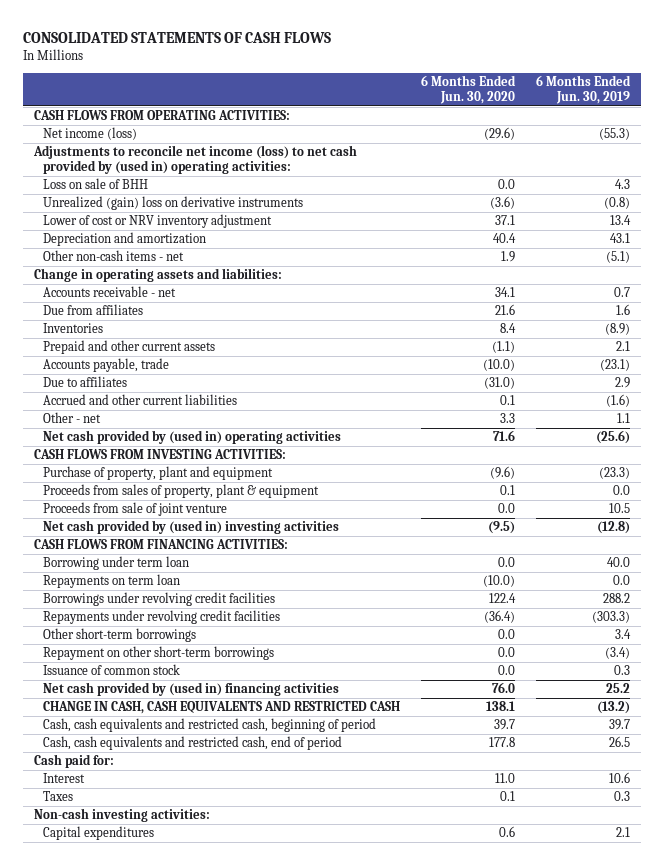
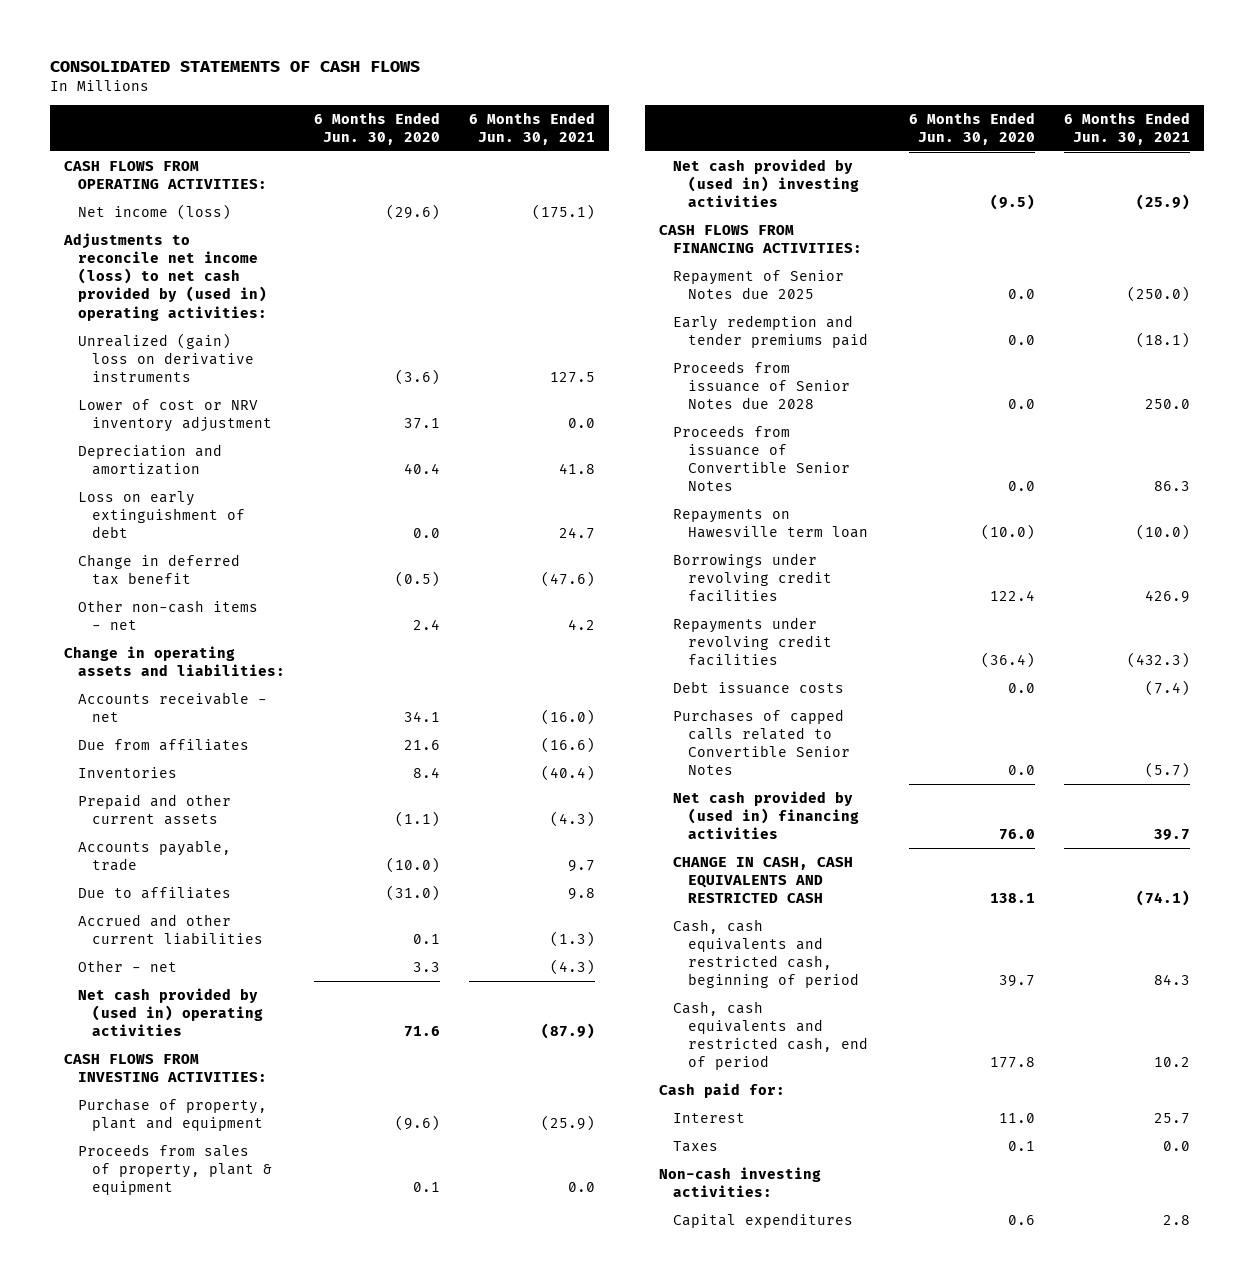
[536,75,632,104] 6 Months Ended Jun. 30, 2019 -> none
none -> [468,111,595,145] 6 Months Ended Jun. 30, 2021
[43,178,149,190] Loss on sale of BHH -> none
none -> [78,490,246,539] Loss on early extinguishment of debt
none -> [78,553,241,585] Change in deferred tax benefit
[501,251,516,263] 1.9 -> [412,618,440,630] 2.4
[43,502,228,517] Proceeds from sale of joint venture -> none
[43,556,190,571] Borrowing under term loan -> none
none -> [673,269,845,299] Repayment of Senior Notes due 2025
none -> [673,314,868,348] Early redemption and tender premiums paid
none -> [673,360,850,410] Proceeds from issuance of Senior Notes due 2028
none -> [673,424,850,492] Proceeds from issuance of Convertible Senior Notes
[43,574,181,589] Repayments on term loan -> [673,508,868,538] Repayments on Hawesville term loan
[43,628,197,643] Other short-term borrowings -> none
[43,646,275,661] Repayment on other short-term borrowings -> none
[43,664,181,676] Issuance of common stock -> none
none -> [673,680,845,694] Debt issuance costs
none -> [673,708,850,776] Purchases of capped calls related to Convertible Senior Notes

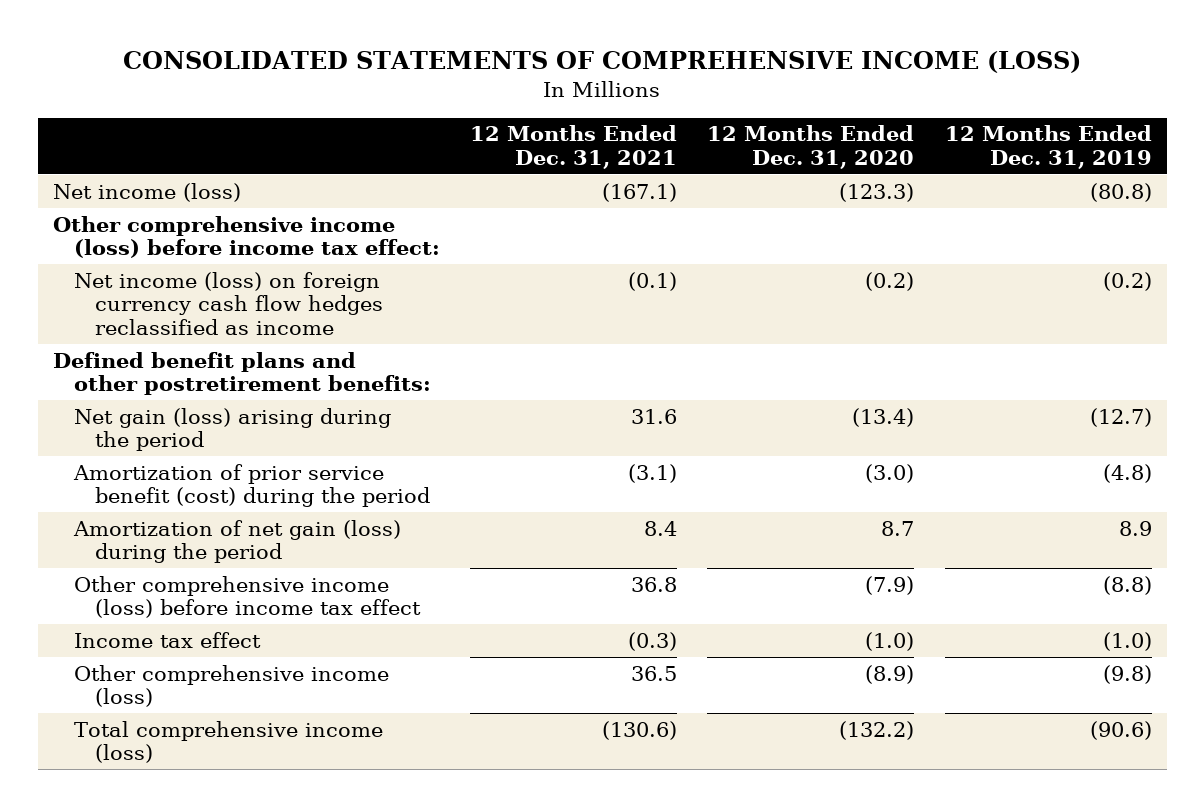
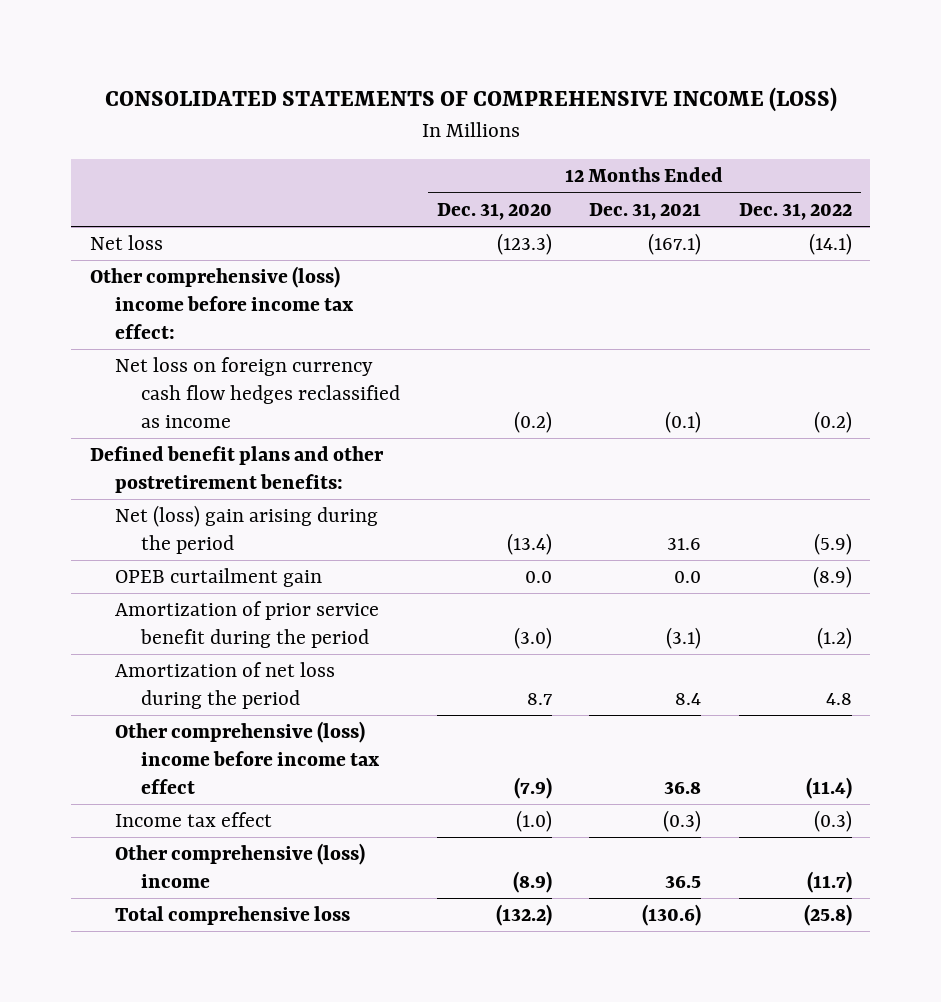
[944,125,1152,170] 12 Months Ended Dec. 31, 2019 -> none
none -> [738,202,852,220] Dec. 31, 2022
[52,182,241,202] Net income (loss) -> [89,235,163,251] Net loss
[52,215,440,259] Other comprehensive income (loss) before income tax effect: -> [89,266,355,340] Other comprehensive (loss) income before income tax effect:
[73,271,384,336] Net income (loss) on foreign currency cash flow hedges reclassified as income -> [115,357,400,429] Net loss on foreign currency cash flow hedges reclassified as income
[73,407,391,452] Net gain (loss) arising during the period -> [115,505,379,555] Net (loss) gain arising during the period
none -> [115,568,323,588] OPEB curtailment gain
[72,463,431,508] Amortization of prior service benefit (cost) during the period -> [115,601,380,649] Amortization of prior service benefit during the period
[72,519,401,564] Amortization of net gain (loss) during the period -> [115,662,336,710] Amortization of net loss during the period
[73,575,422,619] Other comprehensive income (loss) before income tax effect -> [115,721,380,795] Other comprehensive (loss) income before income tax effect
[73,664,389,708] Other comprehensive income (loss) -> [115,843,366,889] Other comprehensive (loss) income
[73,720,383,764] Total comprehensive income (loss) -> [115,906,351,926] Total comprehensive loss

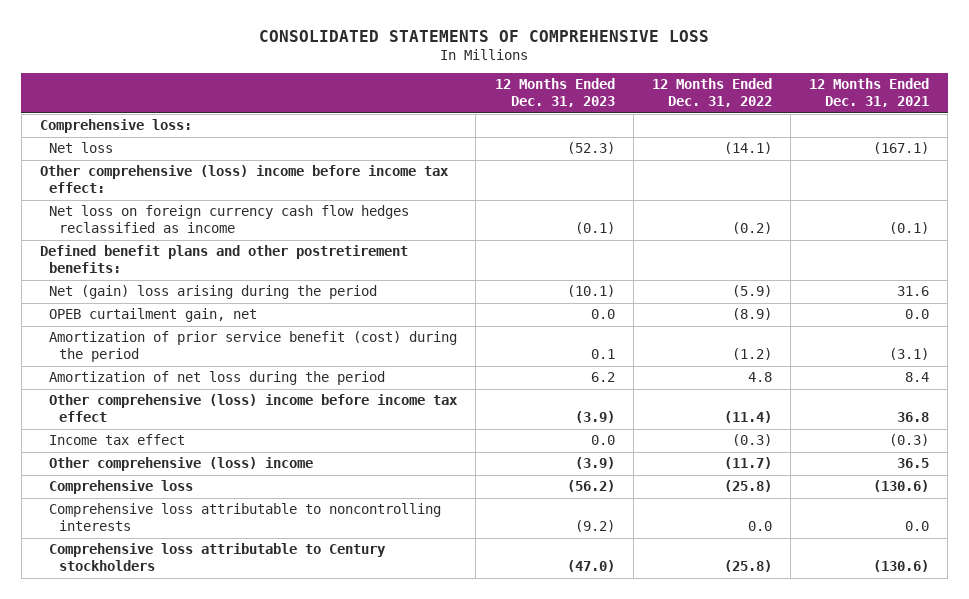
[104,87,837,113] CONSOLIDATED STATEMENTS OF COMPREHENSIVE INCOME (LOSS) -> [259,29,710,42] CONSOLIDATED STATEMENTS OF COMPREHENSIVE LOSS
[437,202,553,220] Dec. 31, 2020 -> none
none -> [494,78,615,108] 12 Months Ended Dec. 31, 2023
none -> [39,119,192,134] Comprehensive loss:
[115,505,379,555] Net (loss) gain arising during the period -> [49,285,378,300] Net (gain) loss arising during the period
[115,568,323,588] OPEB curtailment gain -> [49,308,258,323] OPEB curtailment gain, net
[115,601,380,649] Amortization of prior service benefit during the period -> [49,331,458,363] Amortization of prior service benefit (cost) during the period
none -> [49,480,194,495] Comprehensive loss
none -> [49,503,442,532] Comprehensive loss attributable to noncontrolling interests
[115,906,351,926] Total comprehensive loss -> [49,543,387,572] Comprehensive loss attributable to Century stockholders

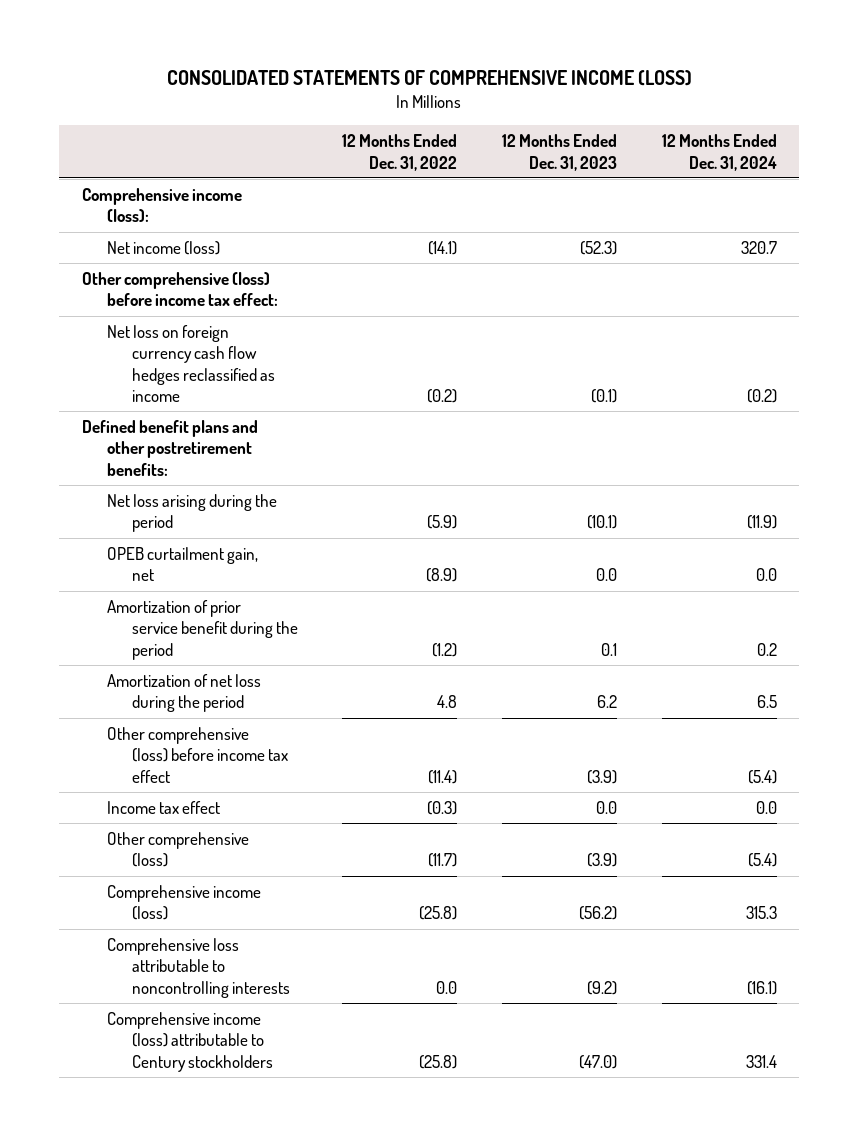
[259,29,710,42] CONSOLIDATED STATEMENTS OF COMPREHENSIVE LOSS -> [167,70,693,87] CONSOLIDATED STATEMENTS OF COMPREHENSIVE INCOME (LOSS)
[809,78,930,108] 12 Months Ended Dec. 31, 2021 -> none
none -> [661,134,777,171] 12 Months Ended Dec. 31, 2024
[39,119,192,134] Comprehensive loss: -> [81,187,242,223] Comprehensive income (loss):
[49,142,114,154] Net loss -> [106,240,220,255] Net income (loss)
[39,165,449,194] Other comprehensive (loss) income before income tax effect: -> [81,271,278,307] Other comprehensive (loss) before income tax effect:
[49,285,378,300] Net (gain) loss arising during the period -> [106,493,277,533] Net loss arising during the period
[49,331,458,363] Amortization of prior service benefit (cost) during the period -> [106,599,298,660] Amortization of prior service benefit during the period
[49,394,459,423] Other comprehensive (loss) income before income tax effect -> [106,726,288,783] Other comprehensive (loss) before income tax effect
[49,457,314,472] Other comprehensive (loss) income -> [106,831,249,868] Other comprehensive (loss)
[49,480,194,495] Comprehensive loss -> [106,884,261,921] Comprehensive income (loss)
[49,543,387,572] Comprehensive loss attributable to Century stockholders -> [106,1011,273,1072] Comprehensive income (loss) attributable to Century stockholders

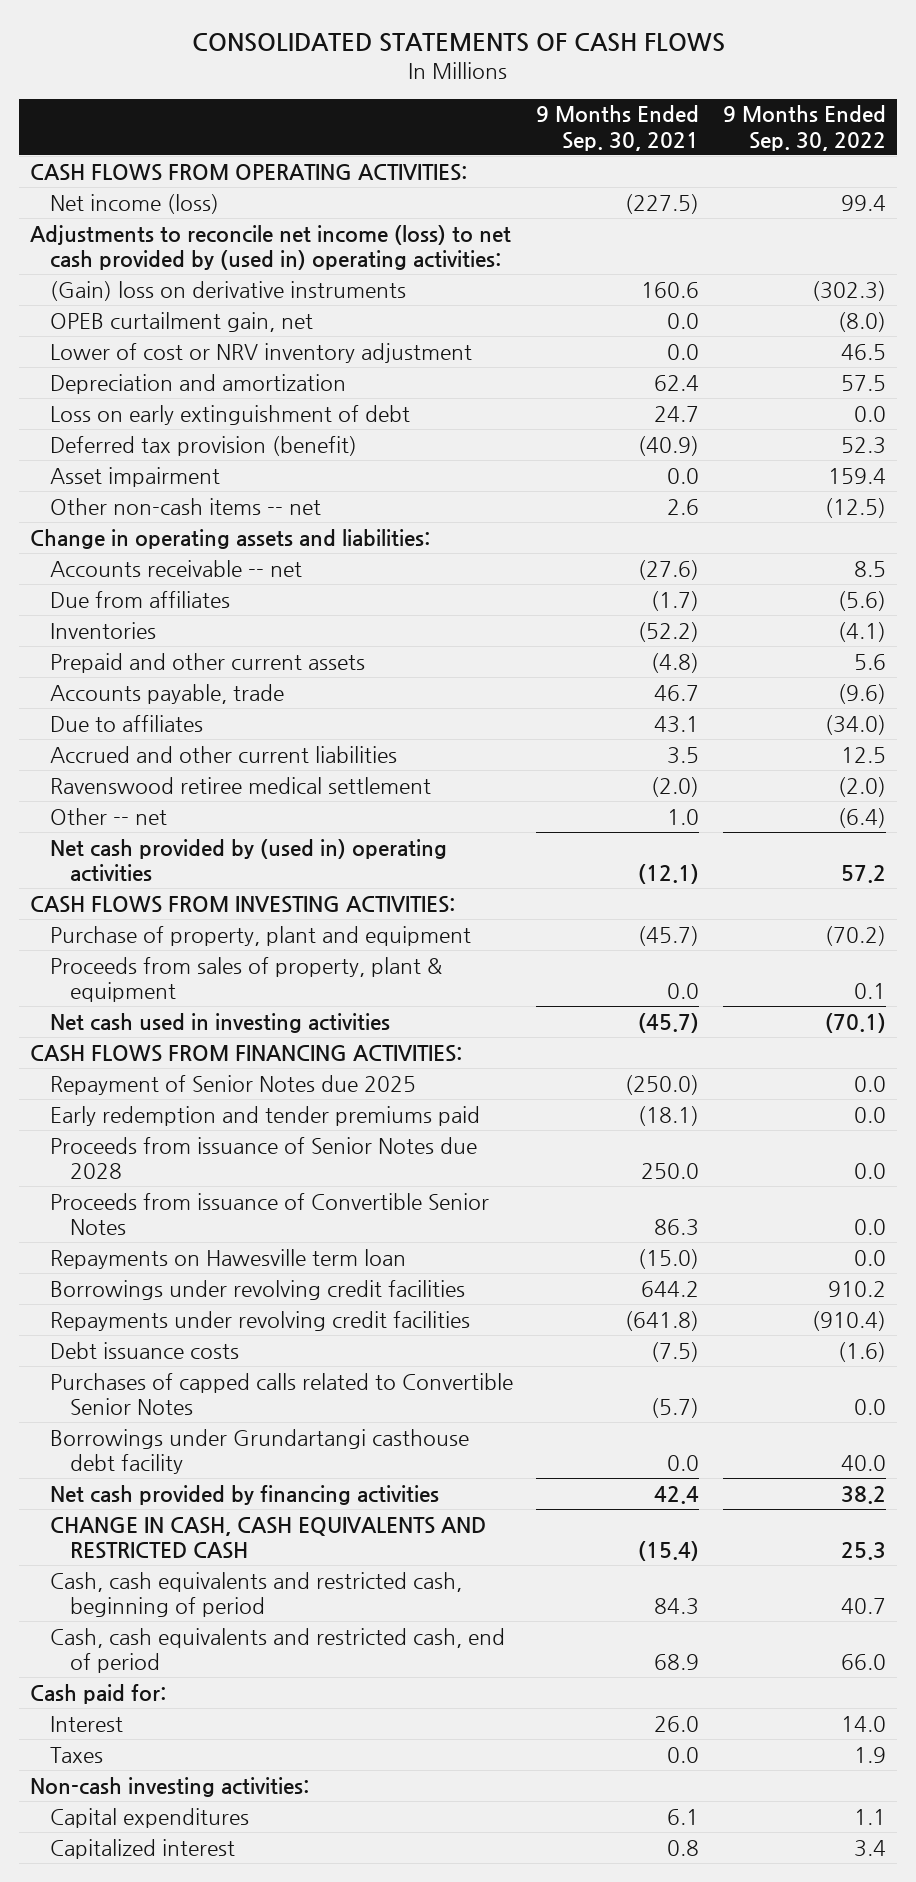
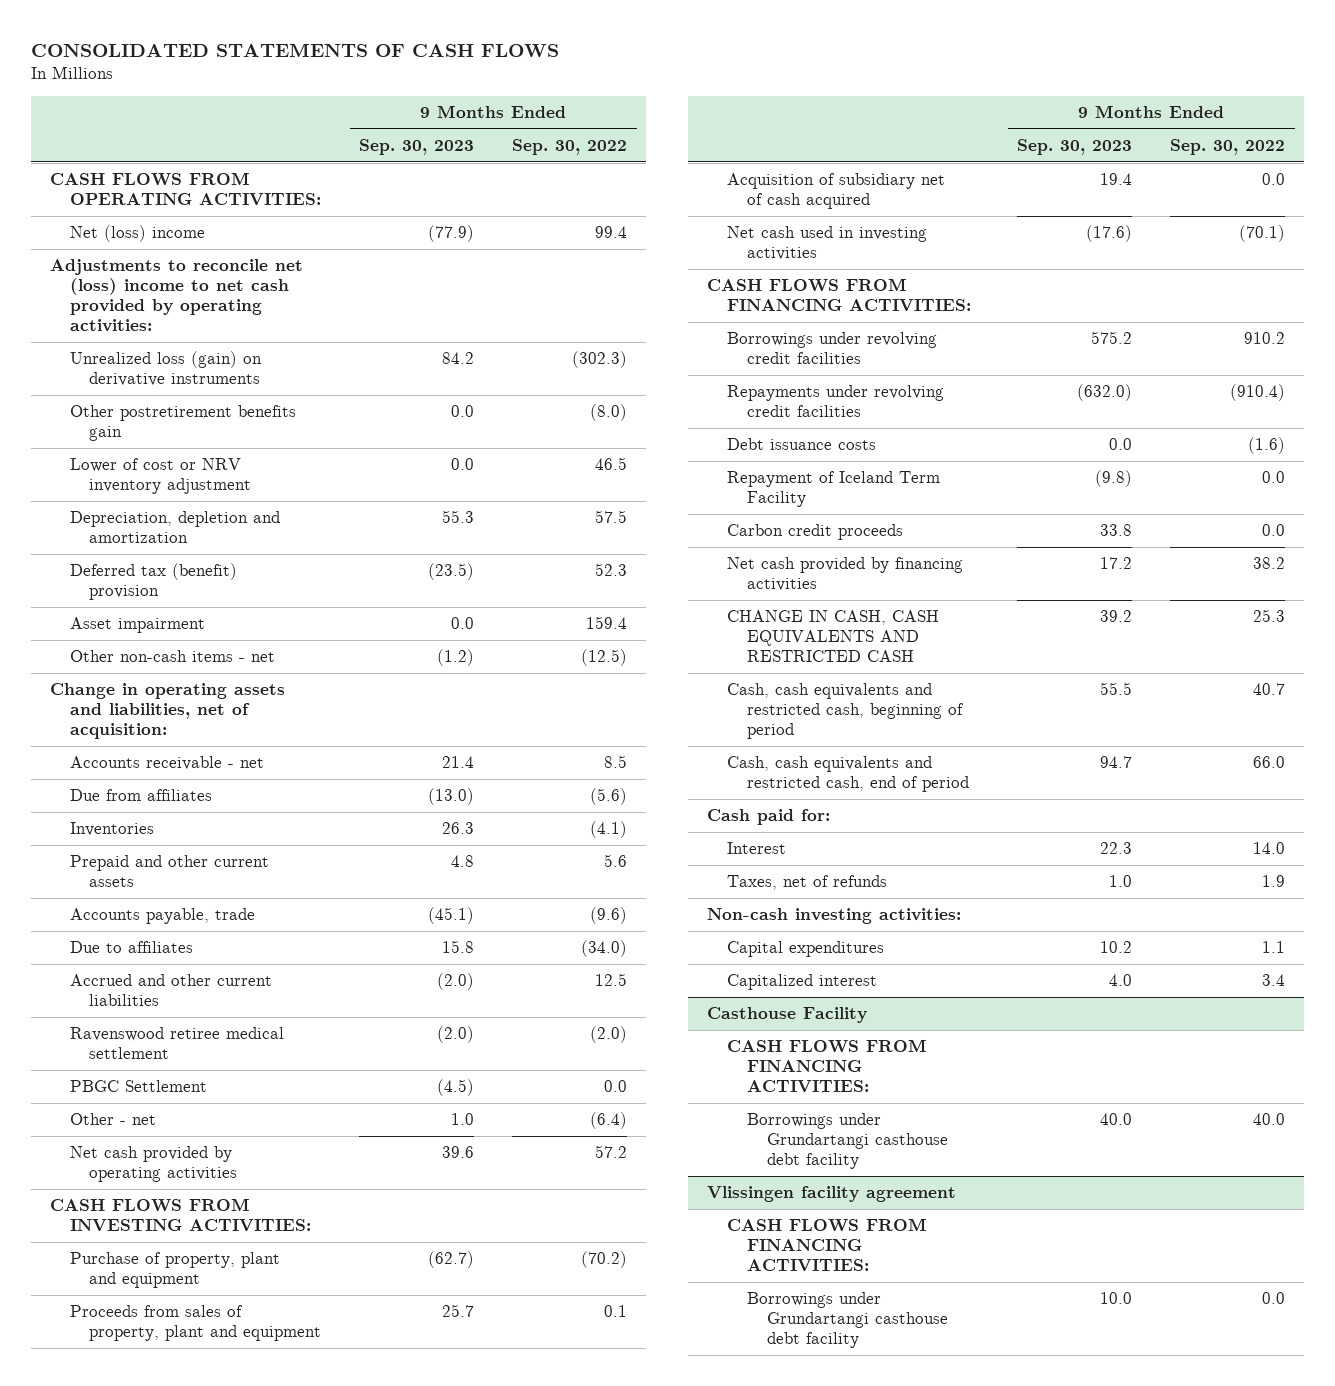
[536,105,700,151] 9 Months Ended Sep. 30, 2021 -> none
none -> [359,139,475,156] Sep. 30, 2023
[49,193,219,214] Net income (loss) -> [69,225,205,243] Net (loss) income
[30,224,512,270] Adjustments to reconcile net income (loss) to net cash provided by (used in) operating activities: -> [49,259,303,333] Adjustments to reconcile net (loss) income to net cash provided by operating activities:
[49,280,406,301] (Gain) loss on derivative instruments -> [69,351,262,387] Unrealized loss (gain) on derivative instruments
[49,311,313,332] OPEB curtailment gain, net -> [69,405,296,442] Other postretirement benefits gain
[49,404,410,425] Loss on early extinguishment of debt -> none
[49,373,346,394] Depreciation and amortization -> [69,511,280,544] Depreciation, depletion and amortization
[49,435,357,456] Deferred tax provision (benefit) -> [69,563,237,601] Deferred tax (benefit) provision
[49,497,321,515] Other non-cash items -- net -> [69,650,275,663] Other non-cash items - net
[30,528,431,549] Change in operating assets and liabilities: -> [49,683,285,740] Change in operating assets and liabilities, net of acquisition:
[49,559,302,577] Accounts receivable -- net -> [69,756,264,771] Accounts receivable - net
none -> [69,1080,207,1093] PBGC Settlement
[49,807,167,825] Other -- net -> [69,1113,156,1126] Other - net
[49,838,447,882] Net cash provided by (used in) operating activities -> [69,1146,238,1183] Net cash provided by operating activities
[49,956,442,1002] Proceeds from sales of property, plant & equipment -> [69,1305,322,1342] Proceeds from sales of property, plant and equipment
none -> [727,173,946,210] Acquisition of subsidiary net of cash acquired
[49,1074,416,1095] Repayment of Senior Notes due 2025 -> none
[49,1105,480,1126] Early redemption and tender premiums paid -> none
[49,1136,477,1179] Proceeds from issuance of Senior Notes due 2028 -> none
[49,1192,489,1235] Proceeds from issuance of Convertible Senior Notes -> none
[49,1248,406,1269] Repayments on Hawesville term loan -> none
[49,1372,513,1415] Purchases of capped calls related to Convertible Senior Notes -> none
[49,1428,469,1474] Borrowings under Grundartangi casthouse debt facility -> none
none -> [727,471,941,508] Repayment of Iceland Term Facility
none -> [727,524,904,541] Carbon credit proceeds
[49,1746,103,1763] Taxes -> none
none -> [727,875,888,891] Taxes, net of refunds
none -> [707,1007,868,1024] Casthouse Facility
none -> [727,1039,928,1093] CASH FLOWS FROM FINANCING ACTIVITIES:
none -> [747,1113,949,1170] Borrowings under Grundartangi casthouse debt facility
none -> [707,1186,957,1203] Vlissingen facility agreement
none -> [727,1218,928,1272] CASH FLOWS FROM FINANCING ACTIVITIES:
none -> [747,1292,949,1349] Borrowings under Grundartangi casthouse debt facility

